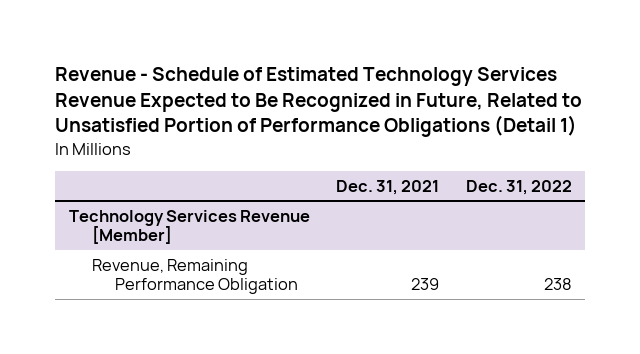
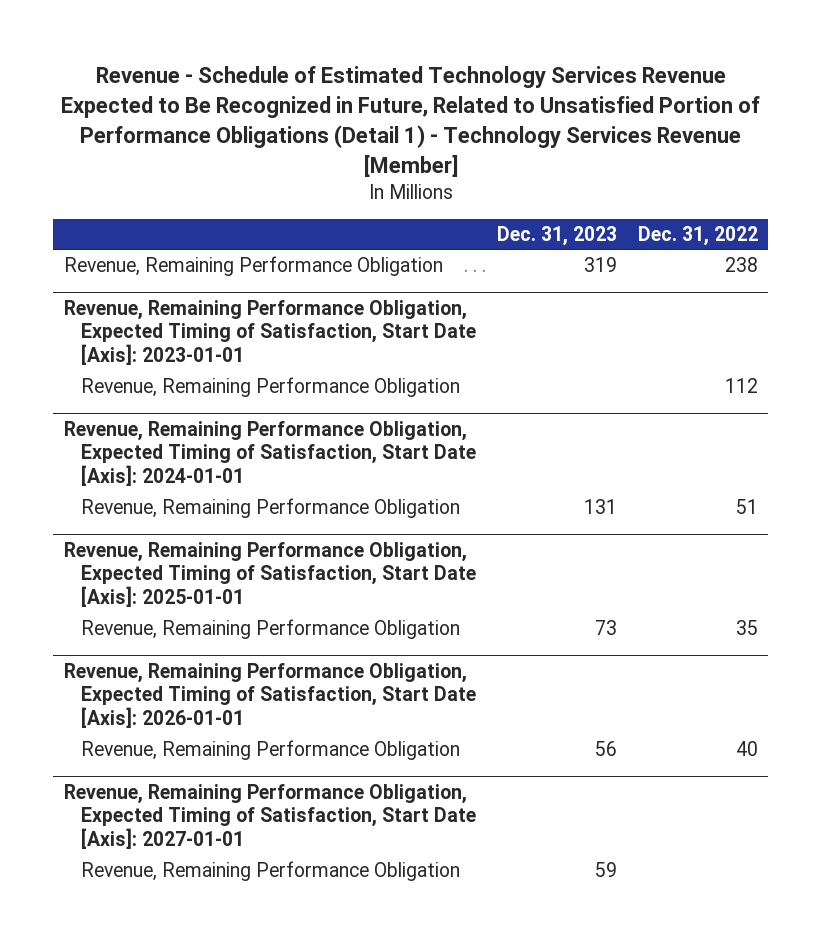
[55,67,583,138] Revenue - Schedule of Estimated Technology Services Revenue Expected to Be Recognized in Future, Related to Unsatisfied Portion of Performance Obligations (Detail 1) -> [60,66,760,178] Revenue - Schedule of Estimated Technology Services Revenue Expected to Be Recognized in Future, Related to Unsatisfied Portion of Performance Obligations (Detail 1) - Technology Services Revenue [Member]
[336,179,440,195] Dec. 31, 2021 -> none
none -> [496,225,617,246] Dec. 31, 2023
[68,209,310,245] Technology Services Revenue [Member] -> none
none -> [63,300,476,365] Revenue, Remaining Performance Obligation, Expected Timing of Satisfaction, Start Date [Axis]: 2023-01-01
none -> [80,377,460,398] Revenue, Remaining Performance Obligation
none -> [63,421,476,486] Revenue, Remaining Performance Obligation, Expected Timing of Satisfaction, Start Date [Axis]: 2024-01-01
none -> [80,498,460,519] Revenue, Remaining Performance Obligation
none -> [63,542,476,607] Revenue, Remaining Performance Obligation, Expected Timing of Satisfaction, Start Date [Axis]: 2025-01-01
none -> [80,619,460,640] Revenue, Remaining Performance Obligation
none -> [63,663,476,728] Revenue, Remaining Performance Obligation, Expected Timing of Satisfaction, Start Date [Axis]: 2026-01-01
none -> [80,740,460,761] Revenue, Remaining Performance Obligation
none -> [63,784,476,849] Revenue, Remaining Performance Obligation, Expected Timing of Satisfaction, Start Date [Axis]: 2027-01-01
none -> [80,861,460,882] Revenue, Remaining Performance Obligation

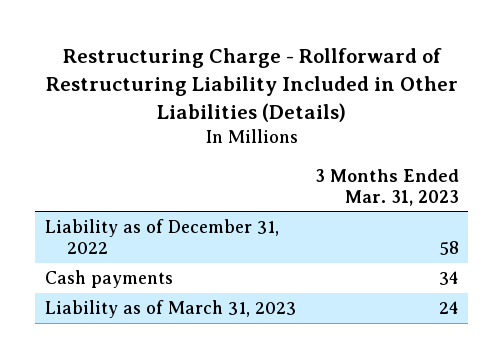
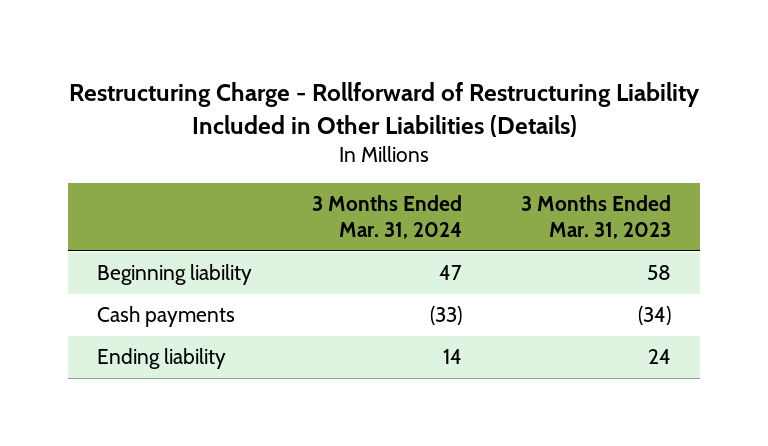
none -> [311,195,462,240] 3 Months Ended Mar. 31, 2024
[44,219,279,255] Liability as of December 31, 2022 -> [97,264,253,286] Beginning liability
[438,271,459,286] 34 -> [637,306,671,326] (34)
[44,300,296,319] Liability as of March 31, 2023 -> [97,348,227,370] Ending liability

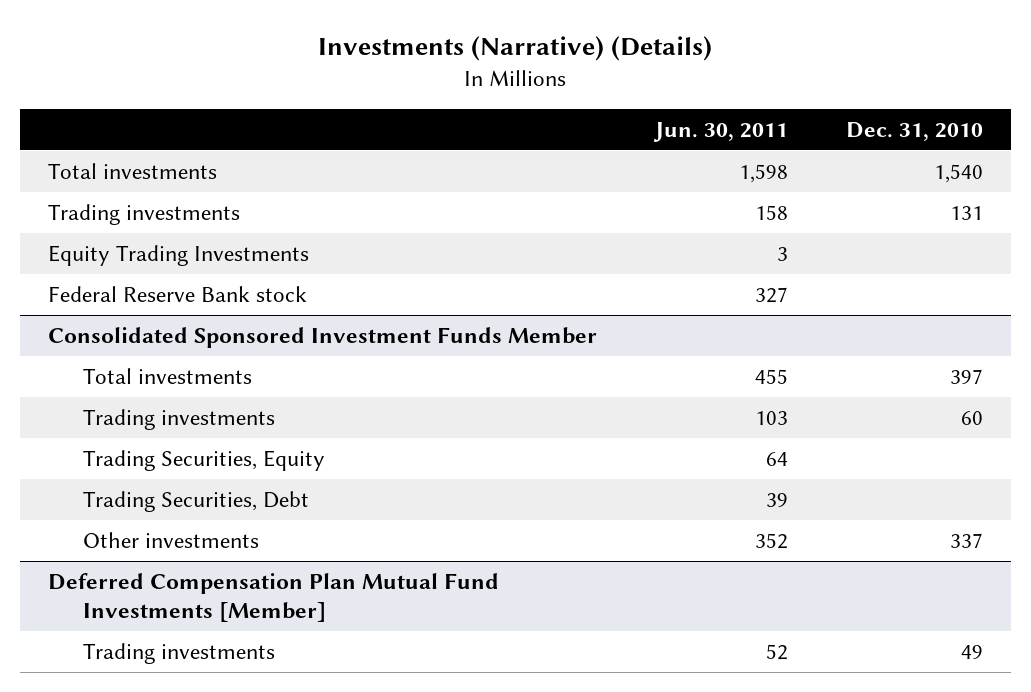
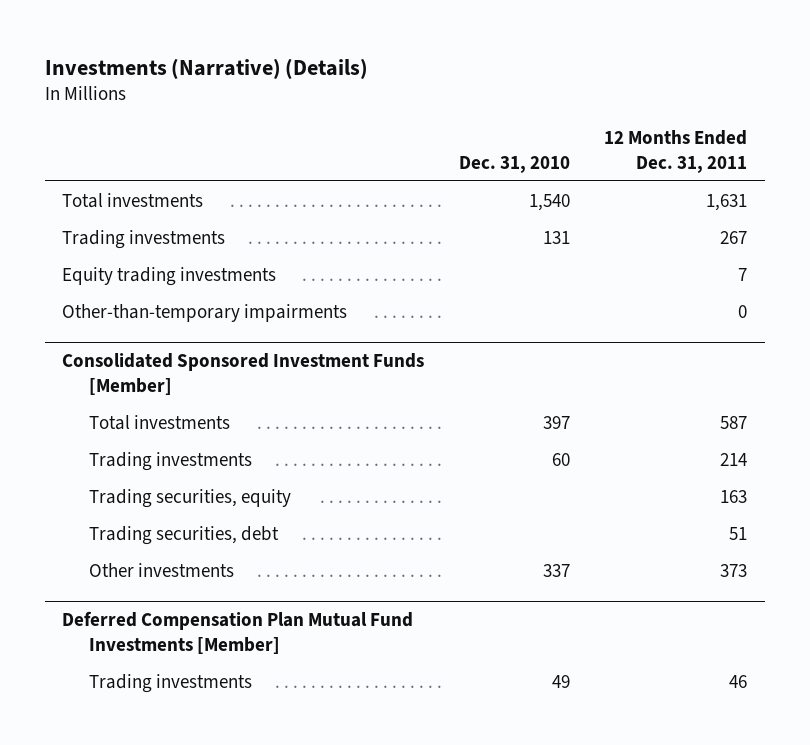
[652,121,788,142] Jun. 30, 2011 -> none
none -> [604,129,748,173] 12 Months Ended Dec. 31, 2011
[48,285,308,302] Federal Reserve Bank stock -> none
[48,244,310,266] Equity Trading Investments -> [62,266,277,286] Equity trading investments
none -> [62,303,348,322] Other-than-temporary impairments
[48,326,598,348] Consolidated Sponsored Investment Funds Member -> [62,353,425,395] Consolidated Sponsored Investment Funds [Member]
[82,449,325,471] Trading Securities, Equity -> [88,488,291,508] Trading securities, equity
[82,490,309,512] Trading Securities, Debt -> [88,525,279,545] Trading securities, debt

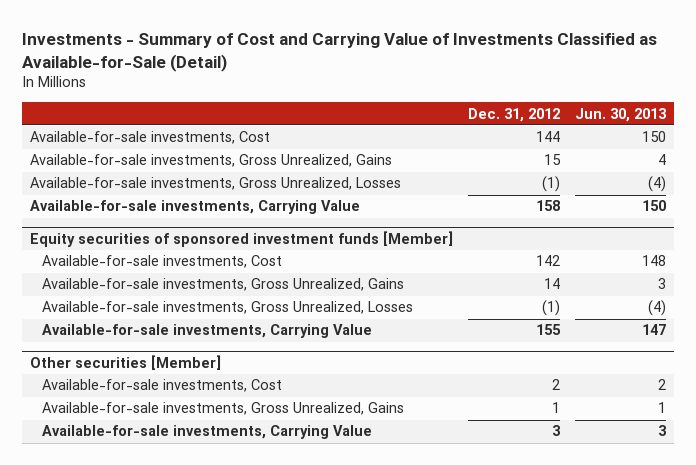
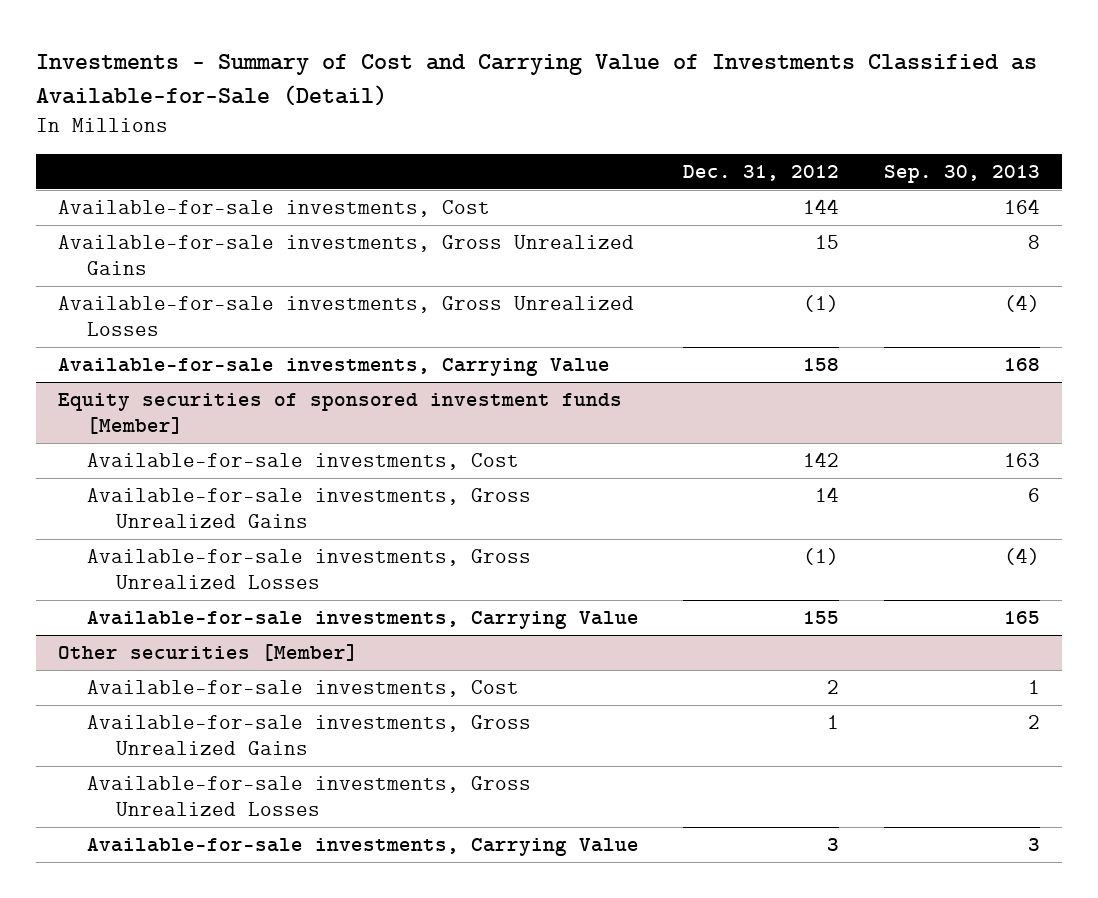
[575,107,667,122] Jun. 30, 2013 -> none
none -> [883,164,1040,183] Sep. 30, 2013
[29,154,392,168] Available-for-sale investments, Gross Unrealized, Gains -> [58,235,635,276] Available-for-sale investments, Gross Unrealized Gains
[29,177,401,191] Available-for-sale investments, Gross Unrealized, Losses -> [58,296,635,337] Available-for-sale investments, Gross Unrealized Losses
[42,278,405,292] Available-for-sale investments, Gross Unrealized, Gains -> [87,488,532,529] Available-for-sale investments, Gross Unrealized Gains
[42,301,414,315] Available-for-sale investments, Gross Unrealized, Losses -> [87,549,532,590] Available-for-sale investments, Gross Unrealized Losses
[42,402,405,416] Available-for-sale investments, Gross Unrealized, Gains -> [87,715,532,756] Available-for-sale investments, Gross Unrealized Gains
none -> [87,776,532,817] Available-for-sale investments, Gross Unrealized Losses

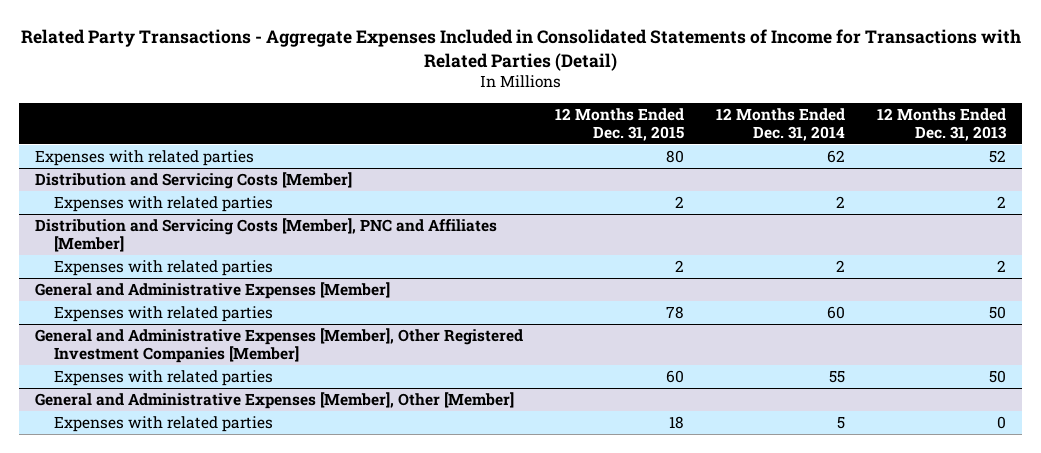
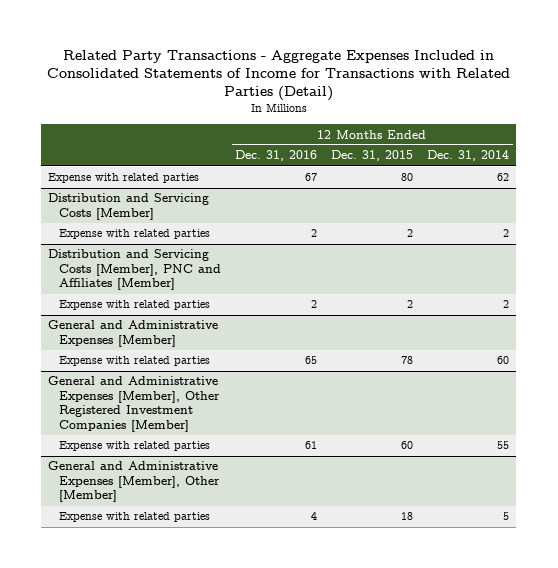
[877,107,1008,142] 12 Months Ended Dec. 31, 2013 -> none
none -> [235,150,318,162] Dec. 31, 2016
[34,149,254,166] Expenses with related parties -> [48,173,200,184] Expense with related parties
[54,195,274,212] Expenses with related parties -> [59,229,211,240] Expense with related parties
[54,259,274,276] Expenses with related parties -> [59,300,211,311] Expense with related parties
[54,305,274,322] Expenses with related parties -> [59,356,211,367] Expense with related parties
[54,369,274,386] Expenses with related parties -> [59,441,211,452] Expense with related parties
[54,415,274,432] Expenses with related parties -> [59,512,211,523] Expense with related parties

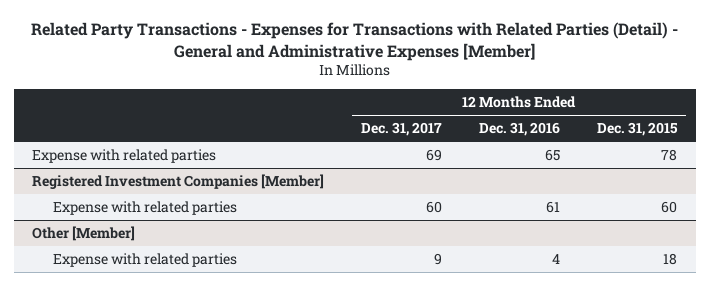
[46,49,510,102] Related Party Transactions - Aggregate Expenses Included in Consolidated Statements of Income for Transactions with Related Parties (Detail) -> [30,22,678,61] Related Party Transactions - Expenses for Transactions with Related Parties (Detail) - General and Administrative Expenses [Member]
[427,150,510,162] Dec. 31, 2014 -> none
none -> [361,122,443,137] Dec. 31, 2017
[48,173,200,184] Expense with related parties -> none
[48,193,210,220] Distribution and Servicing Costs [Member] -> none
[59,229,211,240] Expense with related parties -> none
[48,249,222,291] Distribution and Servicing Costs [Member], PNC and Affiliates [Member] -> none
[59,300,211,311] Expense with related parties -> none
[48,320,219,347] General and Administrative Expenses [Member] -> none
[48,376,221,432] General and Administrative Expenses [Member], Other Registered Investment Companies [Member] -> none
none -> [32,173,325,189] Registered Investment Companies [Member]
[48,461,221,503] General and Administrative Expenses [Member], Other [Member] -> none
none -> [32,225,136,241] Other [Member]

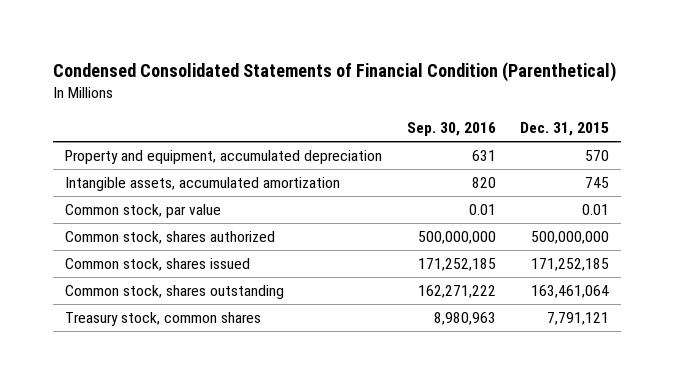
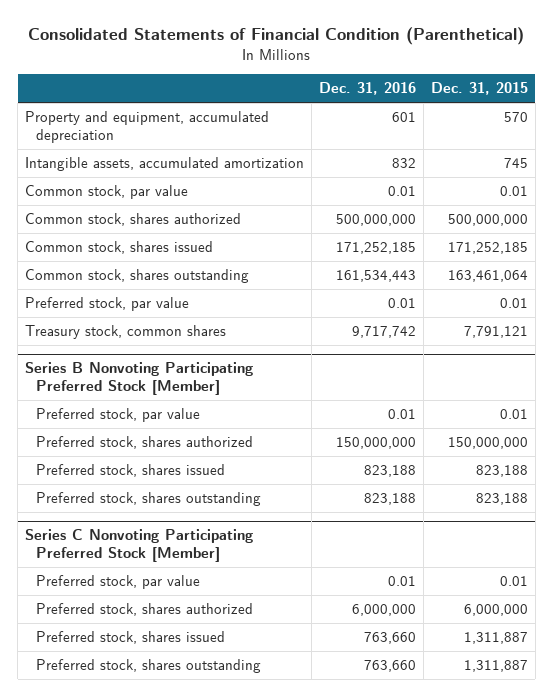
[53,62,617,83] Condensed Consolidated Statements of Financial Condition (Parenthetical) -> [28,27,525,46] Consolidated Statements of Financial Condition (Parenthetical)
[406,122,496,137] Sep. 30, 2016 -> none
none -> [318,82,416,96] Dec. 31, 2016
none -> [24,297,189,312] Preferred stock, par value
none -> [24,362,253,396] Series B Nonvoting Participating Preferred Stock [Member]
none -> [36,408,201,423] Preferred stock, par value
none -> [36,436,254,450] Preferred stock, shares authorized
none -> [36,464,226,478] Preferred stock, shares issued
none -> [36,492,262,507] Preferred stock, shares outstanding
none -> [24,529,253,563] Series C Nonvoting Participating Preferred Stock [Member]
none -> [36,575,201,590] Preferred stock, par value
none -> [36,603,254,617] Preferred stock, shares authorized
none -> [36,631,226,645] Preferred stock, shares issued
none -> [36,659,262,674] Preferred stock, shares outstanding

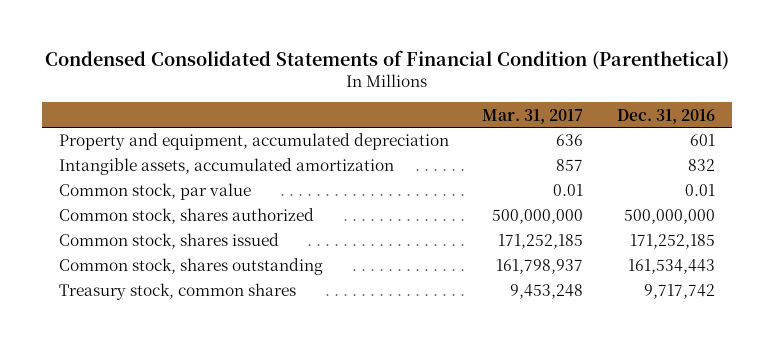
[28,27,525,46] Consolidated Statements of Financial Condition (Parenthetical) -> [44,49,729,70] Condensed Consolidated Statements of Financial Condition (Parenthetical)
[430,82,528,96] Dec. 31, 2015 -> none
none -> [482,108,584,124] Mar. 31, 2017
[24,297,189,312] Preferred stock, par value -> none
[24,362,253,396] Series B Nonvoting Participating Preferred Stock [Member] -> none
[36,408,201,423] Preferred stock, par value -> none
[36,436,254,450] Preferred stock, shares authorized -> none
[36,464,226,478] Preferred stock, shares issued -> none
[36,492,262,507] Preferred stock, shares outstanding -> none
[24,529,253,563] Series C Nonvoting Participating Preferred Stock [Member] -> none
[36,575,201,590] Preferred stock, par value -> none
[36,603,254,617] Preferred stock, shares authorized -> none
[36,631,226,645] Preferred stock, shares issued -> none
[36,659,262,674] Preferred stock, shares outstanding -> none

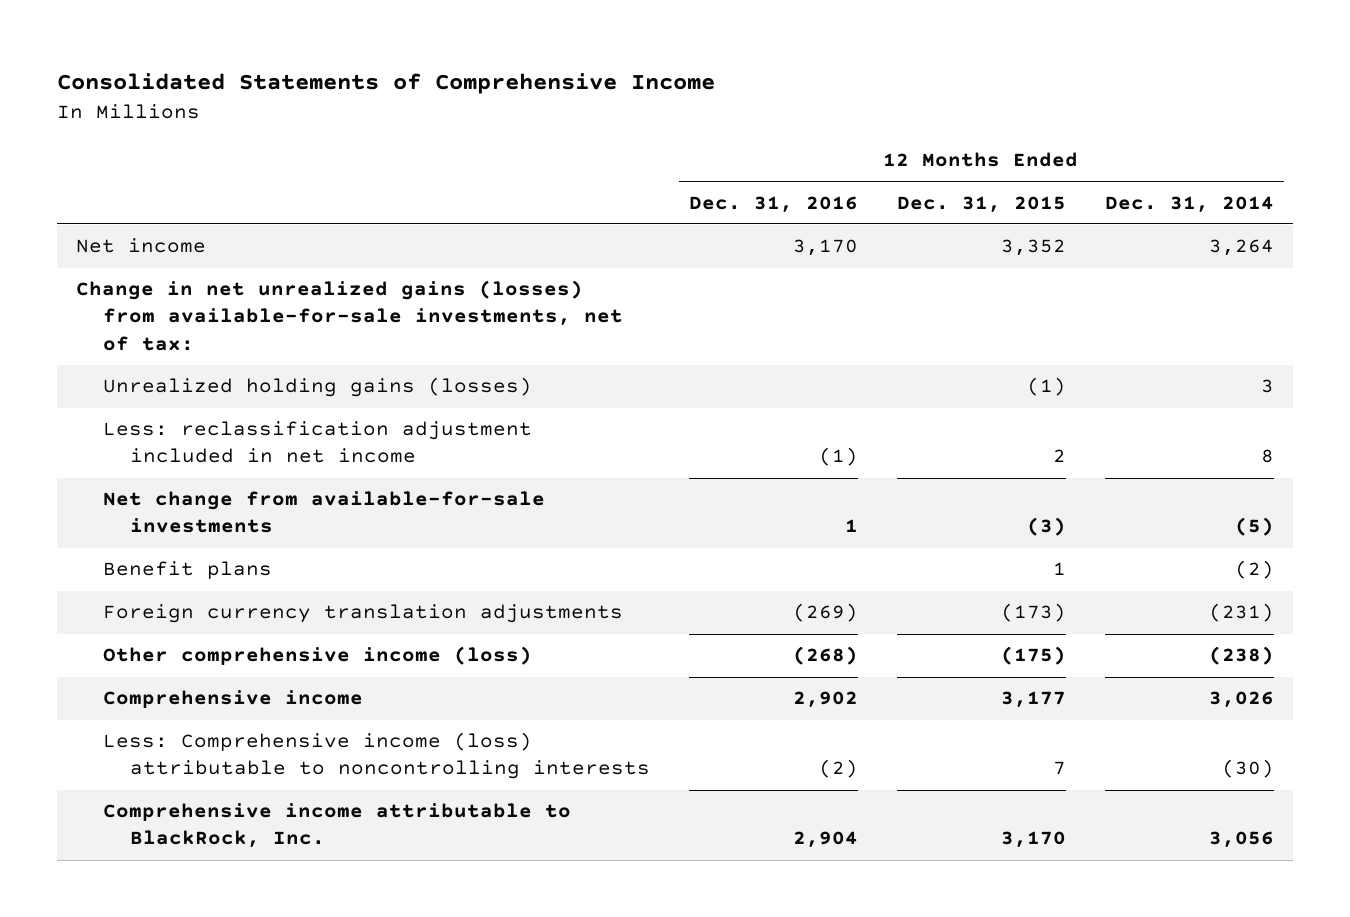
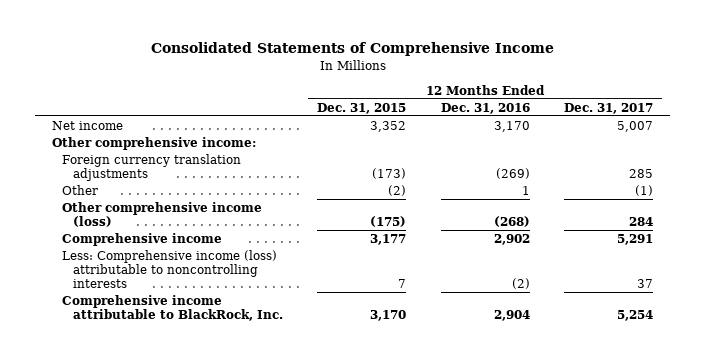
[1104,195,1274,213] Dec. 31, 2014 -> none
none -> [564,102,654,114] Dec. 31, 2017
[76,280,623,351] Change in net unrealized gains (losses) from available-for-sale investments, net of tax: -> none
[102,377,532,398] Unrealized holding gains (losses) -> none
[102,421,532,464] Less: reclassification adjustment included in net income -> none
[102,491,545,534] Net change from available-for-sale investments -> none
[102,561,272,581] Benefit plans -> none
none -> [51,136,256,150] Other comprehensive income:
none -> [62,184,99,195] Other

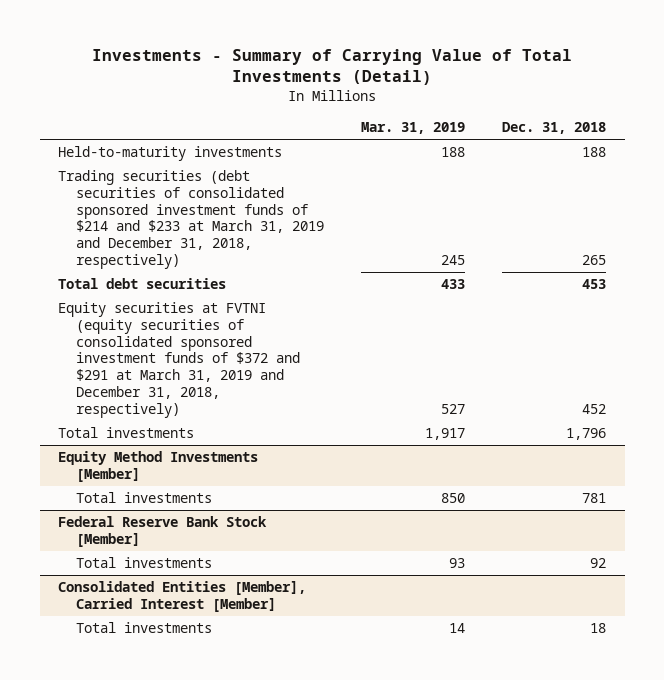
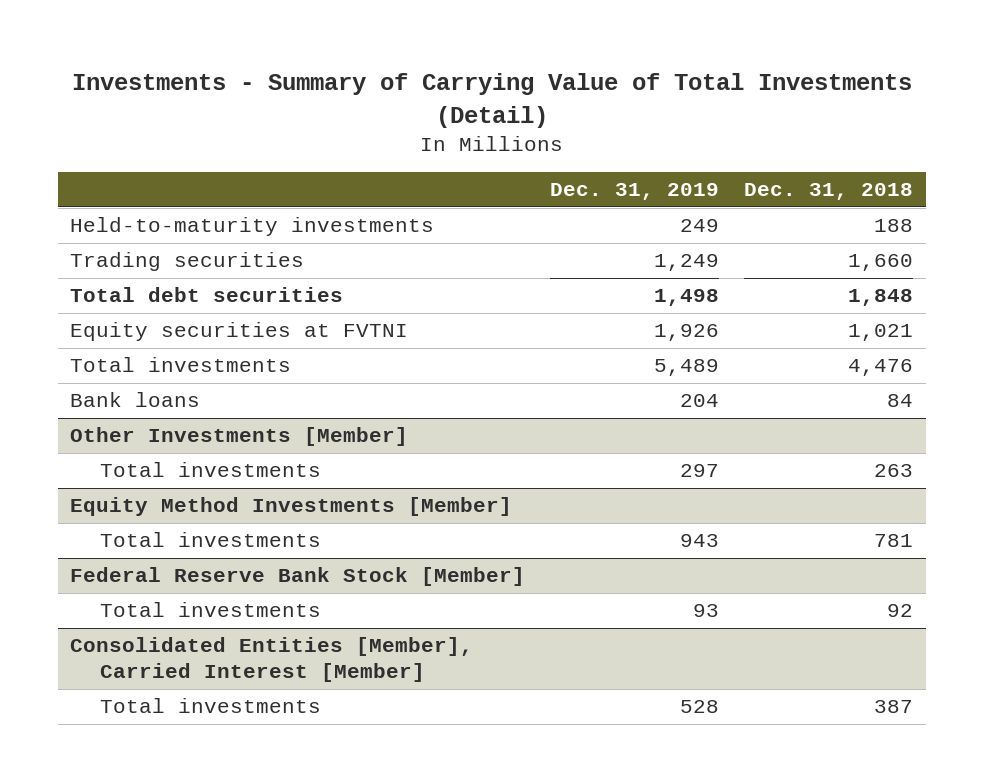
[360,121,465,134] Mar. 31, 2019 -> none
none -> [550,183,720,201] Dec. 31, 2019
[58,170,324,269] Trading securities (debt securities of consolidated sponsored investment funds of $214 and $233 at March 31, 2019 and December 31, 2018, respectively) -> none
none -> [70,252,305,272] Trading securities
[581,279,606,290] 453 -> [848,289,914,307] 1,848
[58,302,300,418] Equity securities at FVTNI (equity securities of consolidated sponsored investment funds of $372 and $291 at March 31, 2019 and December 31, 2018, respectively) -> [70,322,409,342] Equity securities at FVTNI
[581,403,606,414] 452 -> [848,324,914,342] 1,021
[565,428,606,441] 1,796 -> [848,359,914,377] 4,476
none -> [70,392,201,408] Bank loans
none -> [70,427,409,447] Other Investments [Member]
none -> [100,462,322,478] Total investments
[589,623,606,634] 18 -> [874,700,914,714] 387

